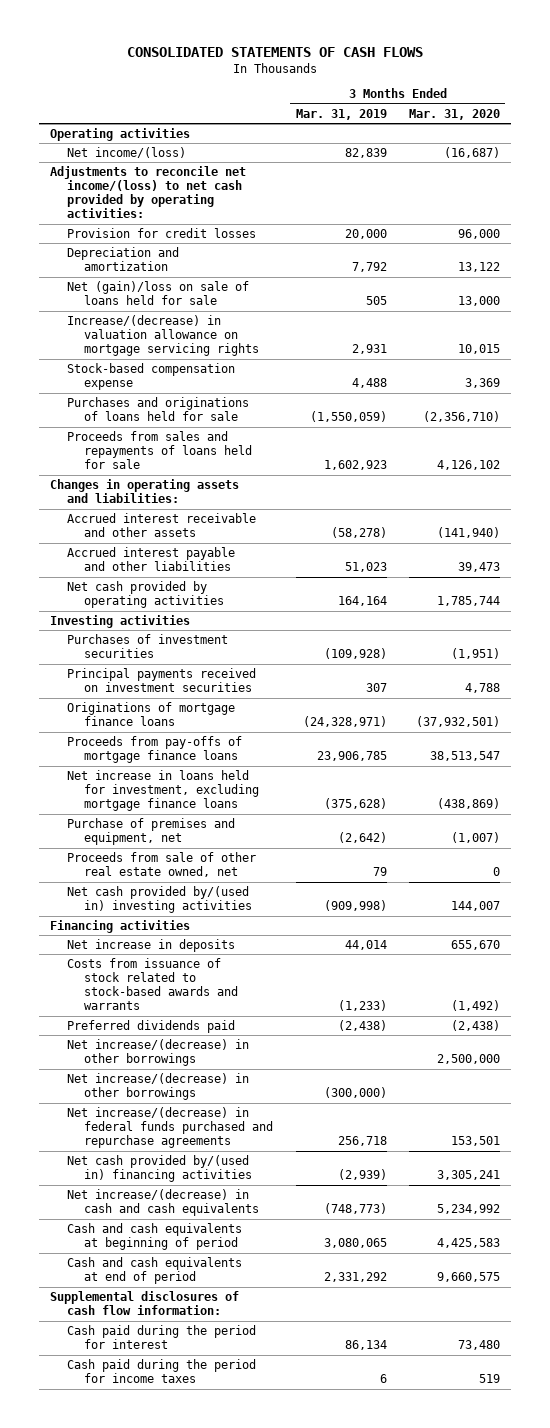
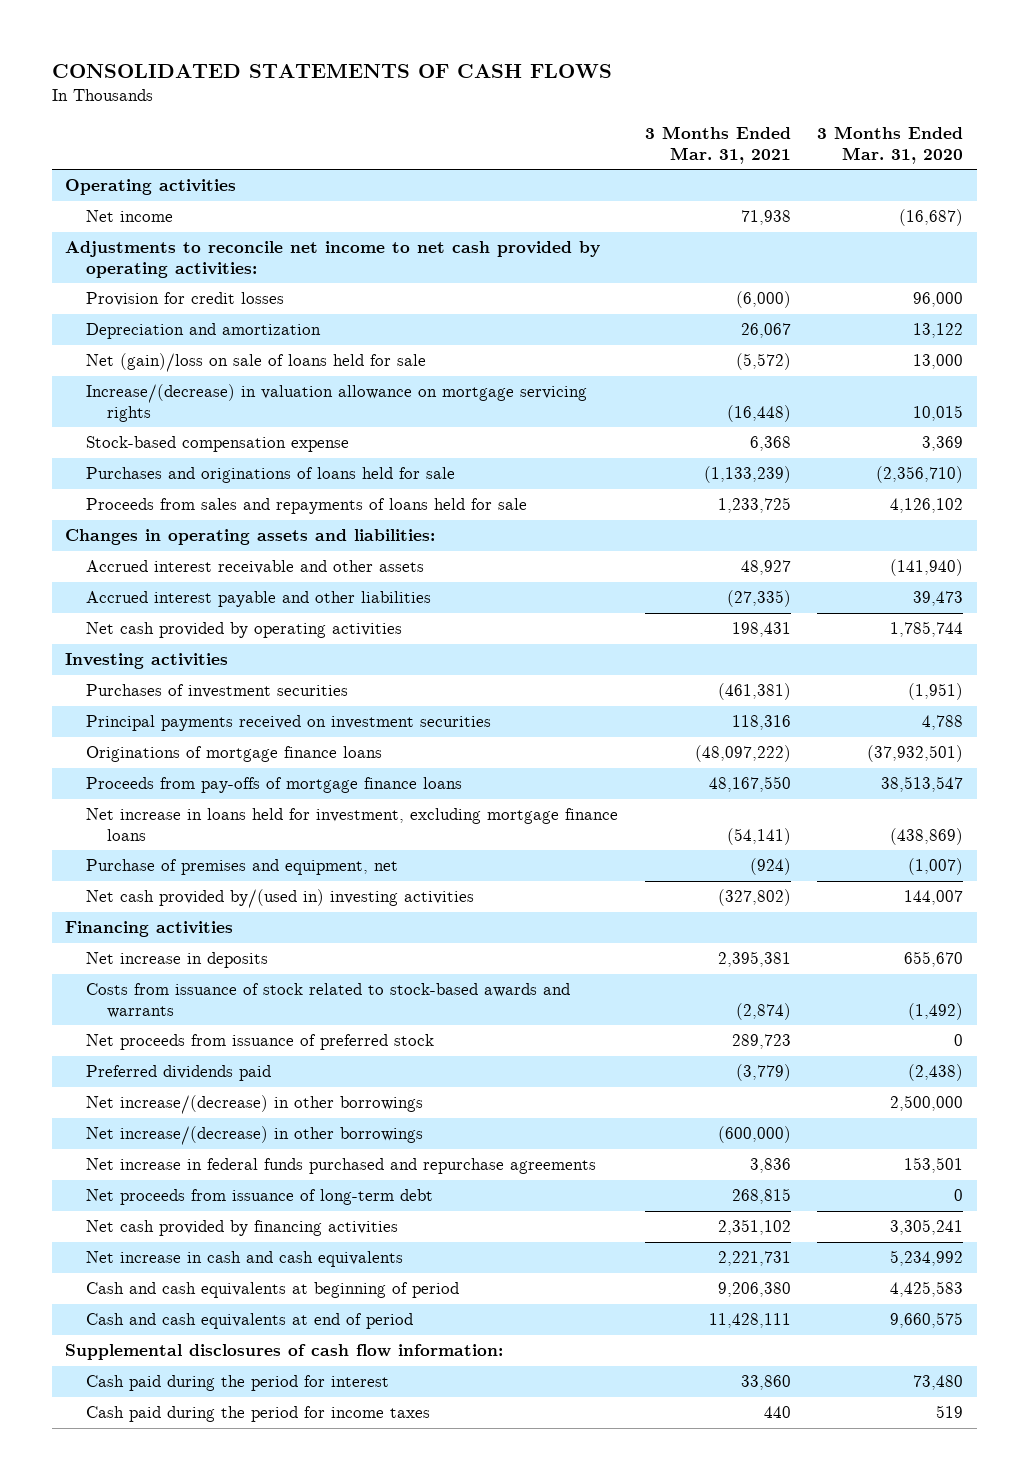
[295,108,387,120] Mar. 31, 2019 -> none
none -> [644,125,791,164] 3 Months Ended Mar. 31, 2021
[67,146,187,158] Net income/(loss) -> [85,210,173,223] Net income
[50,165,247,219] Adjustments to reconcile net income/(loss) to net cash provided by operating activities: -> [64,241,600,278] Adjustments to reconcile net income to net cash provided by operating activities:
[67,851,257,878] Proceeds from sale of other real estate owned, net -> none
none -> [85,1034,434,1051] Net proceeds from issuance of preferred stock
[67,1106,274,1149] Net increase/(decrease) in federal funds purchased and repurchase agreements -> [85,1158,596,1175] Net increase in federal funds purchased and repurchase agreements
none -> [85,1189,433,1206] Net proceeds from issuance of long-term debt
[67,1154,253,1183] Net cash provided by/(used in) financing activities -> [85,1220,398,1237] Net cash provided by financing activities
[67,1188,260,1217] Net increase/(decrease) in cash and cash equivalents -> [85,1251,403,1268] Net increase in cash and cash equivalents

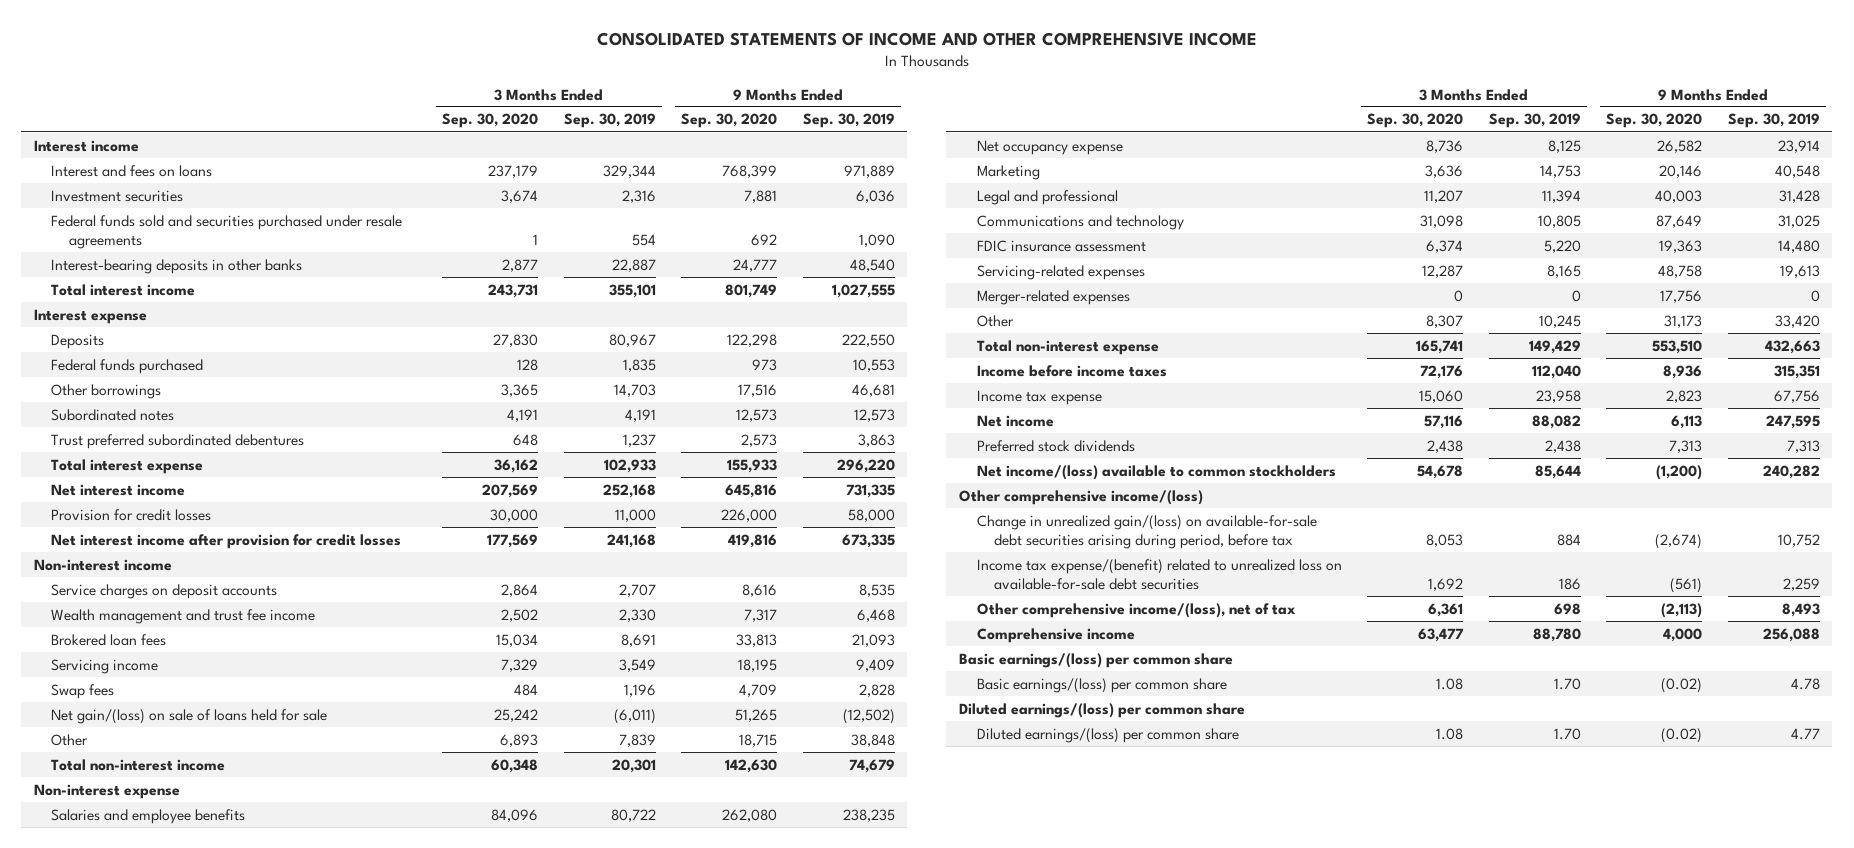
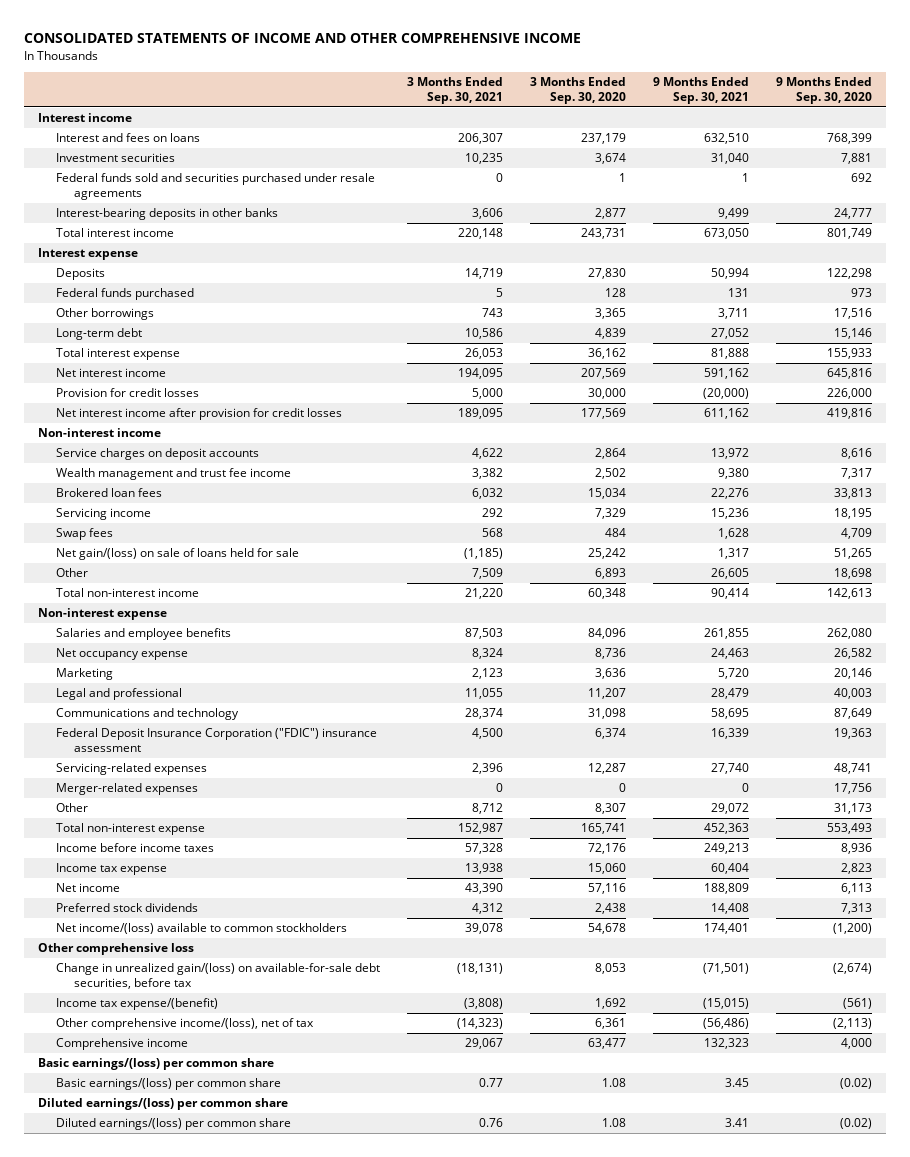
[563,113,656,129] Sep. 30, 2019 -> none
[802,113,895,129] Sep. 30, 2019 -> none
none -> [406,77,503,104] 3 Months Ended Sep. 30, 2021
none -> [653,77,750,104] 9 Months Ended Sep. 30, 2021
[51,408,175,421] Subordinated notes -> none
[51,433,305,449] Trust preferred subordinated debentures -> none
none -> [55,328,142,341] Long-term debt
[739,733,778,747] 18,715 -> [834,568,873,580] 18,698
[725,758,778,773] 142,630 -> [827,588,873,600] 142,613
[976,239,1146,252] FDIC insurance assessment -> [55,728,377,753] Federal Deposit Insurance Corporation ("FDIC") insurance assessment
[1658,264,1703,278] 48,758 -> [834,763,873,775] 48,741
[1652,339,1703,354] 553,510 -> [827,823,873,835] 553,493
[959,489,1204,505] Other comprehensive income/(loss) -> [37,943,194,956] Other comprehensive loss
[976,514,1317,550] Change in unrealized gain/(loss) on available-for-sale debt securities arising during period, before tax -> [55,963,380,990] Change in unrealized gain/(loss) on available-for-sale debt securities, before tax
[976,558,1342,591] Income tax expense/(benefit) related to unrealized loss on available-for-sale debt securities -> [55,998,218,1011] Income tax expense/(benefit)

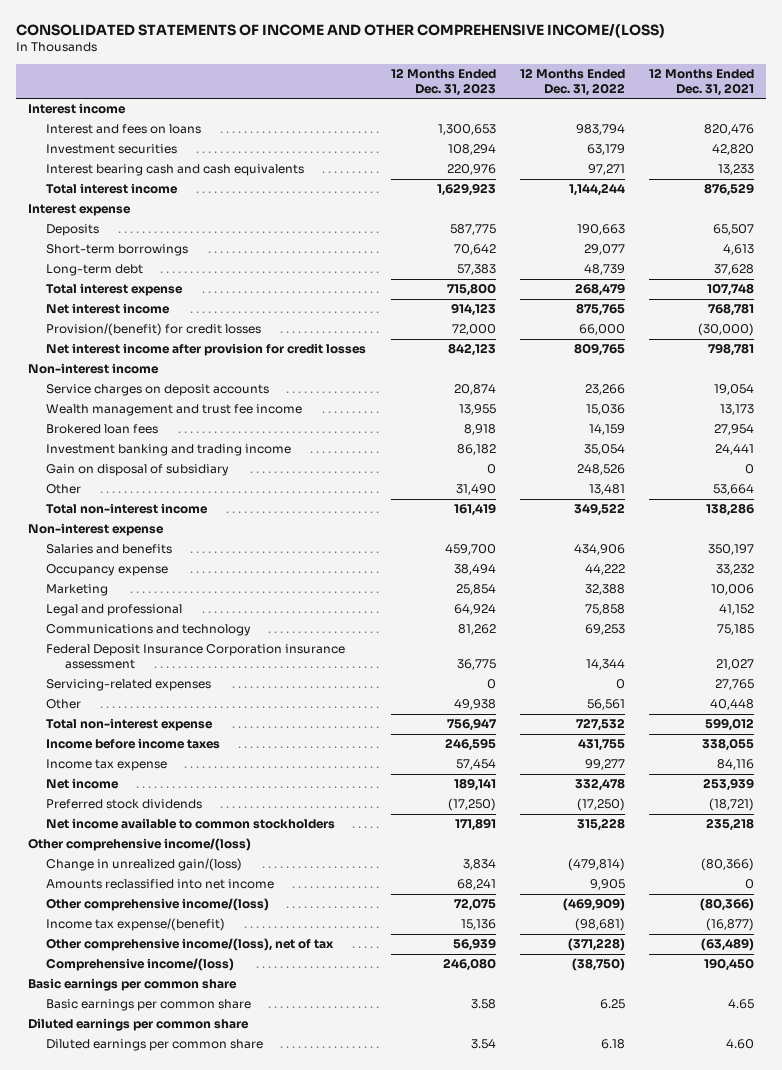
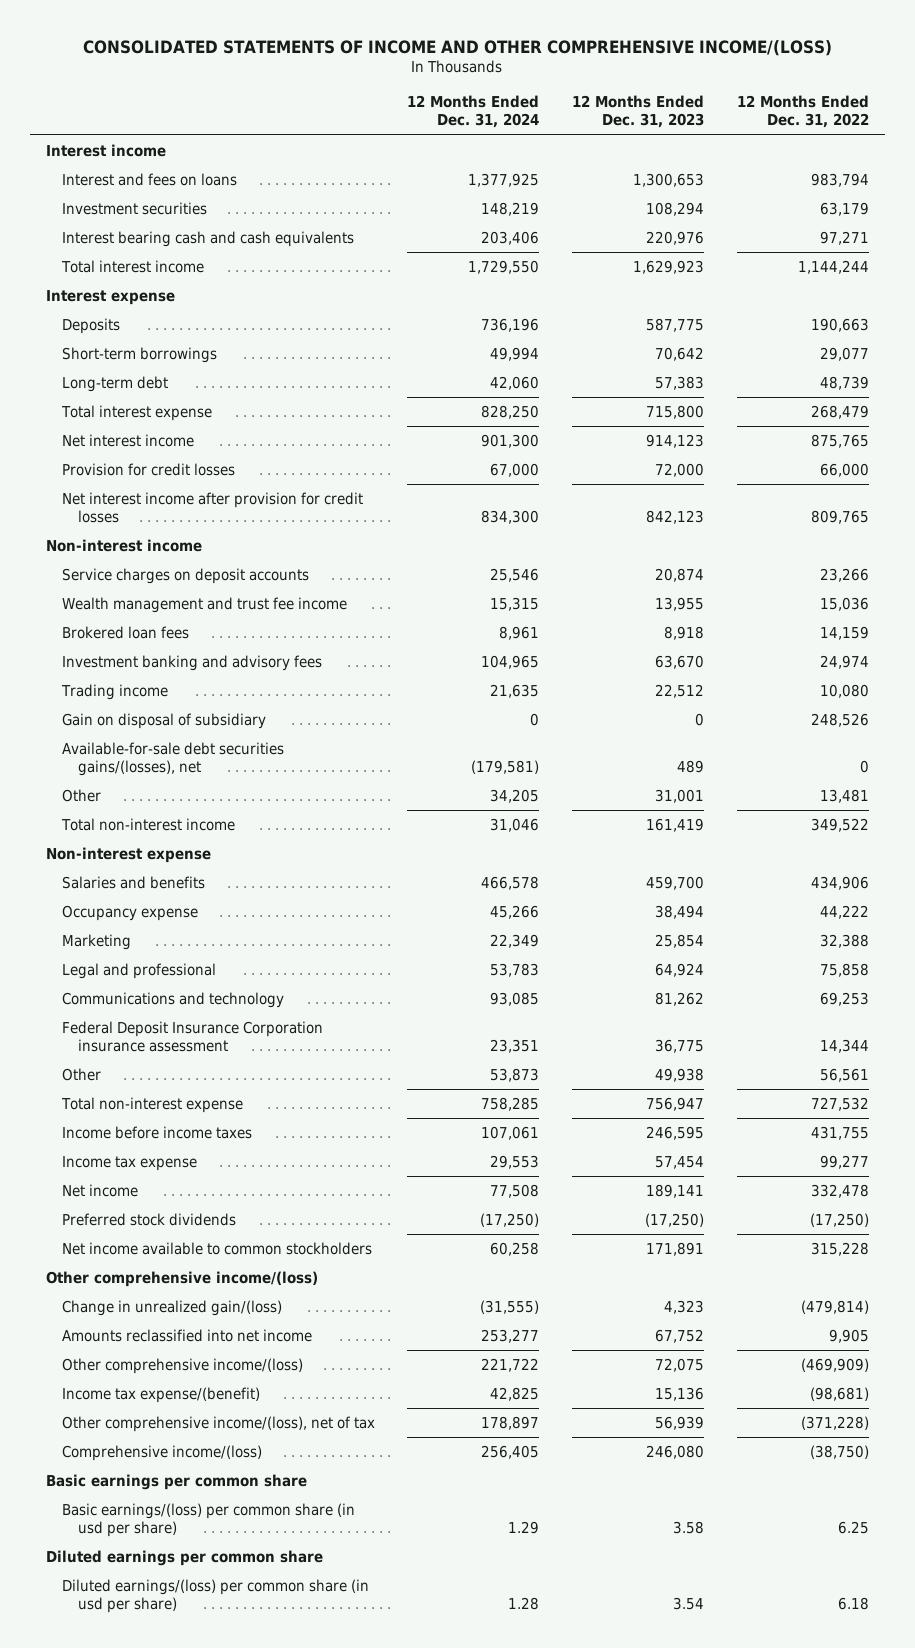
[649,67,755,96] 12 Months Ended Dec. 31, 2021 -> none
none -> [407,95,540,129] 12 Months Ended Dec. 31, 2024
[46,323,262,337] Provision/(benefit) for credit losses -> [61,463,235,477] Provision for credit losses
[46,444,292,457] Investment banking and trading income -> none
none -> [61,655,322,672] Investment banking and advisory fees
none -> [60,684,168,701] Trading income
none -> [61,742,284,777] Available-for-sale debt securities gains/(losses), net
[455,484,496,496] 31,490 -> [654,789,704,804] 31,001
[46,679,212,692] Servicing-related expenses -> none
[462,859,496,871] 3,834 -> [663,1300,704,1315] 4,323
[456,879,496,891] 68,241 -> [654,1329,704,1344] 67,752
[46,999,252,1012] Basic earnings per common share -> [61,1503,355,1538] Basic earnings/(loss) per common share (in usd per share)
[46,1039,264,1052] Diluted earnings per common share -> [61,1579,369,1614] Diluted earnings/(loss) per common share (in usd per share)

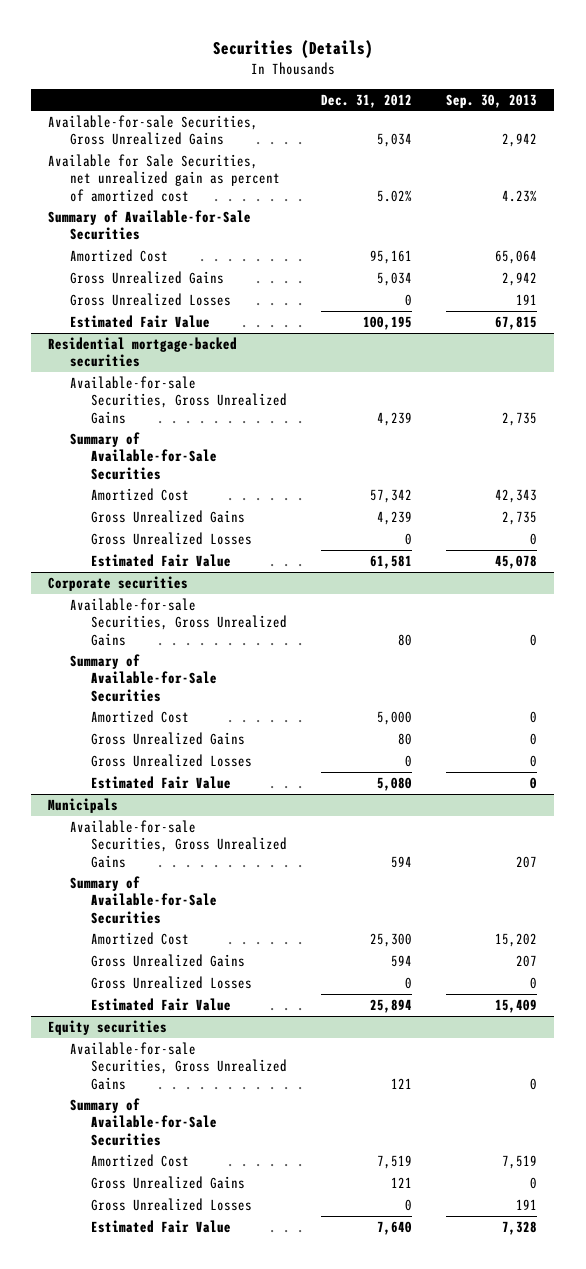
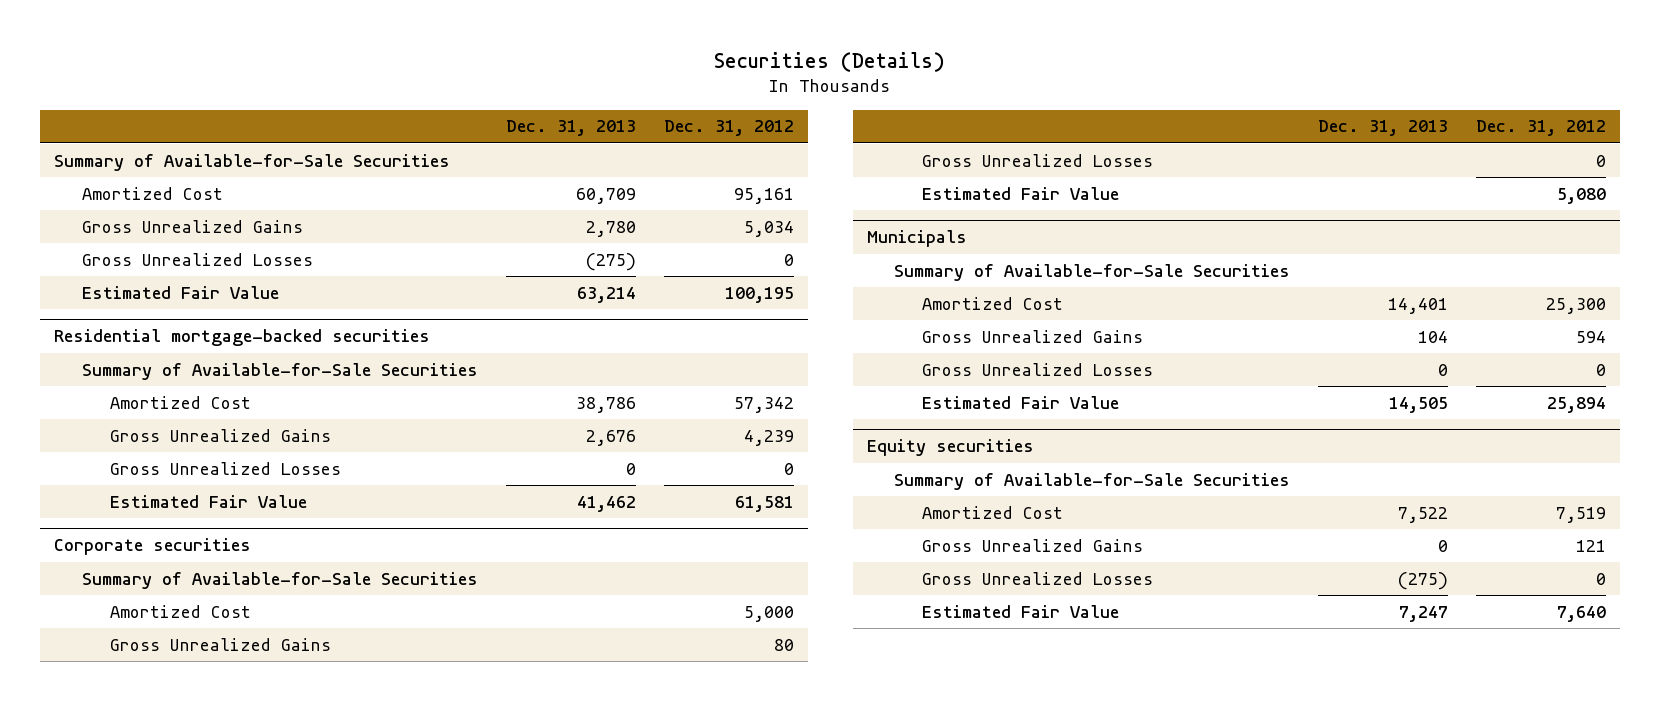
[446,93,538,108] Sep. 30, 2013 -> none
none -> [506,120,637,137] Dec. 31, 2013
[48,114,259,146] Available-for-sale Securities, Gross Unrealized Gains -> none
[48,153,280,202] Available for Sale Securities, net unrealized gain as percent of amortized cost -> none
[69,375,288,424] Available-for-sale Securities, Gross Unrealized Gains -> none
[69,597,288,646] Available-for-sale Securities, Gross Unrealized Gains -> none
[69,819,288,868] Available-for-sale Securities, Gross Unrealized Gains -> none
[69,1041,288,1090] Available-for-sale Securities, Gross Unrealized Gains -> none

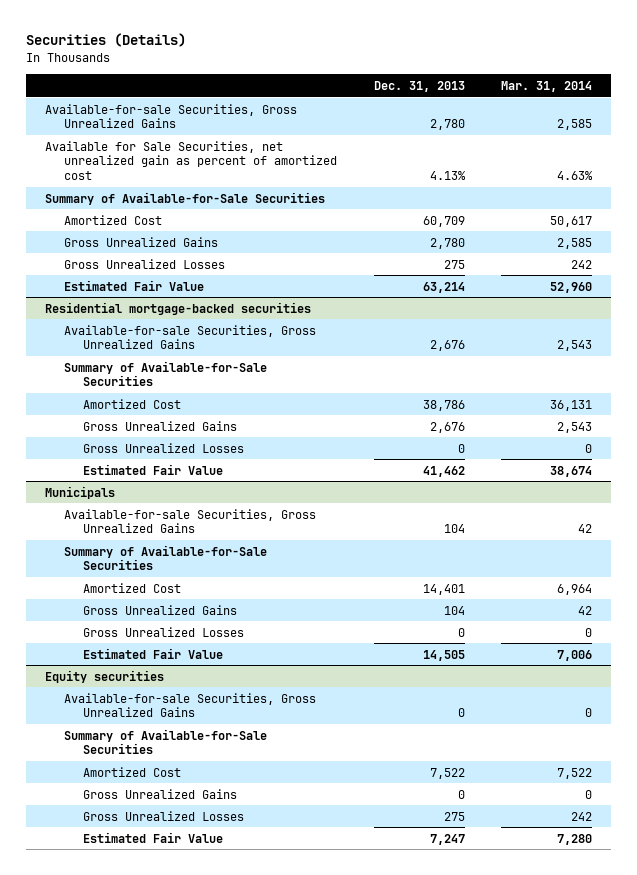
[664,120,795,137] Dec. 31, 2012 -> none
none -> [501,80,593,92] Mar. 31, 2014
none -> [44,103,297,129] Available-for-sale Securities, Gross Unrealized Gains
none -> [44,140,338,181] Available for Sale Securities, net unrealized gain as percent of amortized cost
[586,252,637,271] (275) -> [443,259,465,269] 275
none -> [64,324,317,350] Available-for-sale Securities, Gross Unrealized Gains
[54,538,252,556] Corporate securities -> none
[81,571,478,589] Summary of Available-for-Sale Securities -> none
[109,604,251,618] Amortized Cost -> none
[109,637,331,651] Gross Unrealized Gains -> none
[922,153,1154,167] Gross Unrealized Losses -> none
[922,186,1120,200] Estimated Fair Value -> none
none -> [64,508,317,534] Available-for-sale Securities, Gross Unrealized Gains
none -> [64,692,317,718] Available-for-sale Securities, Gross Unrealized Gains
[1398,571,1449,590] (275) -> [443,811,465,821] 275

